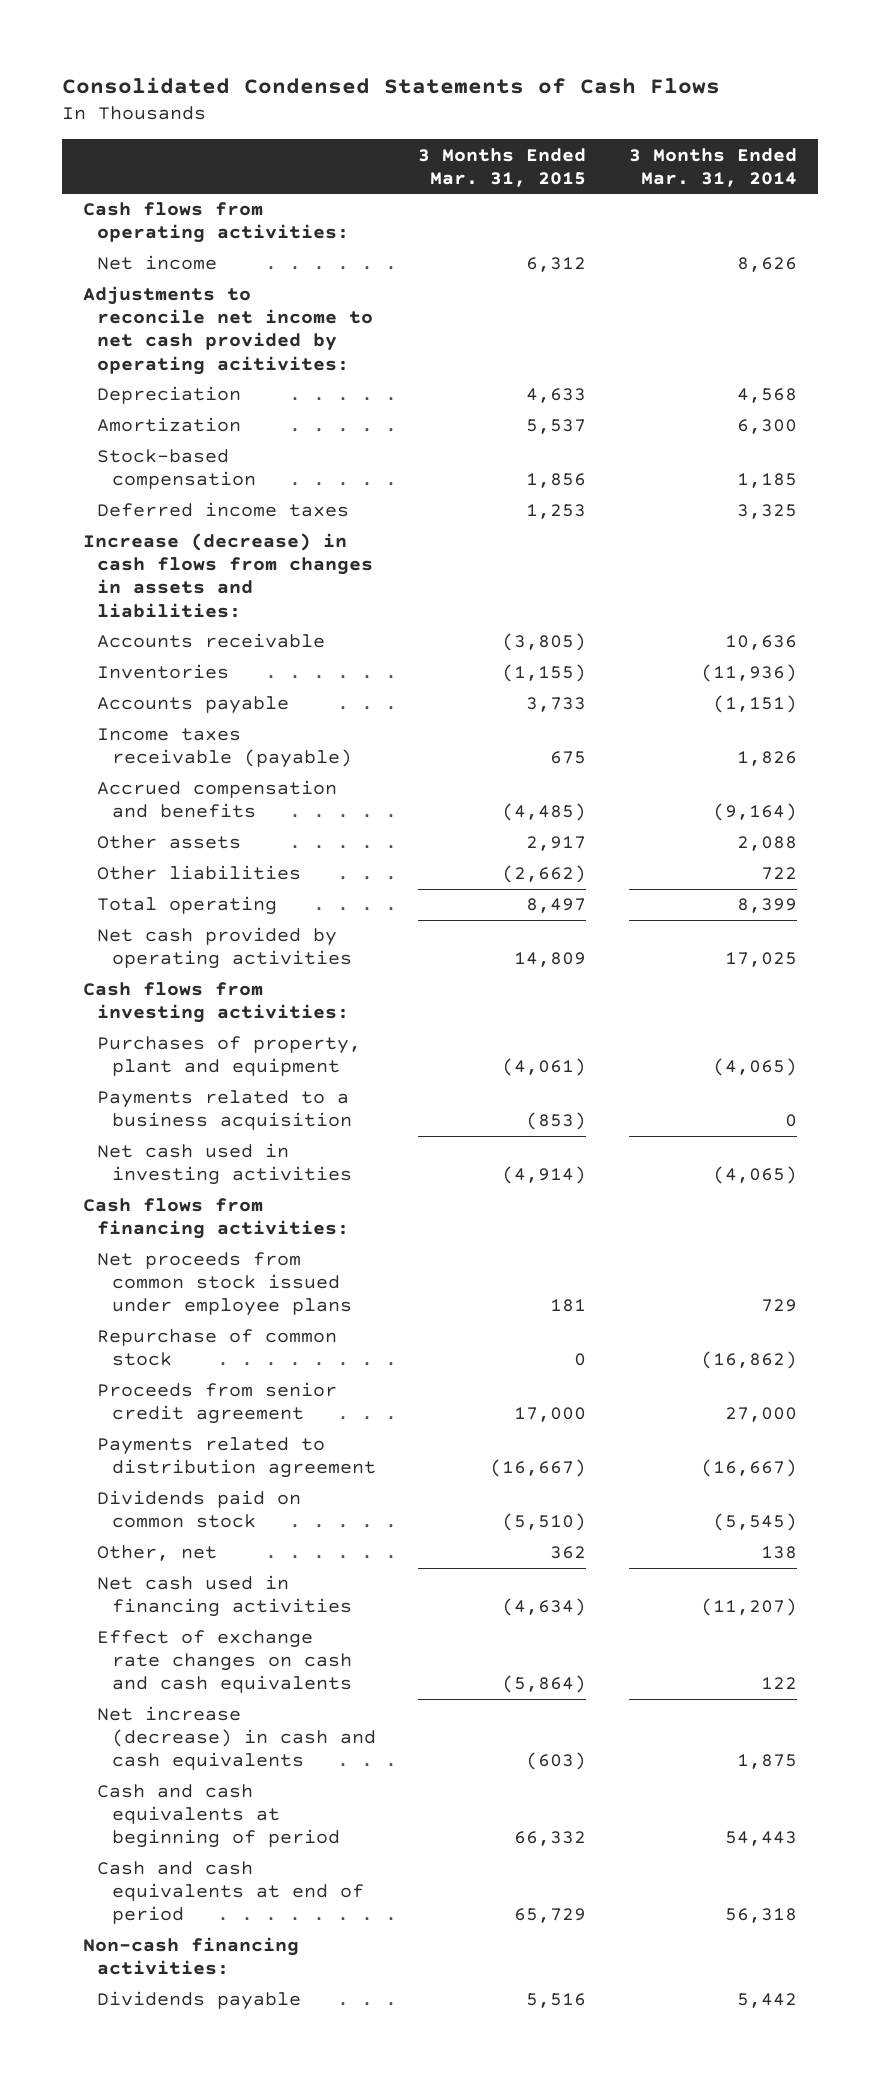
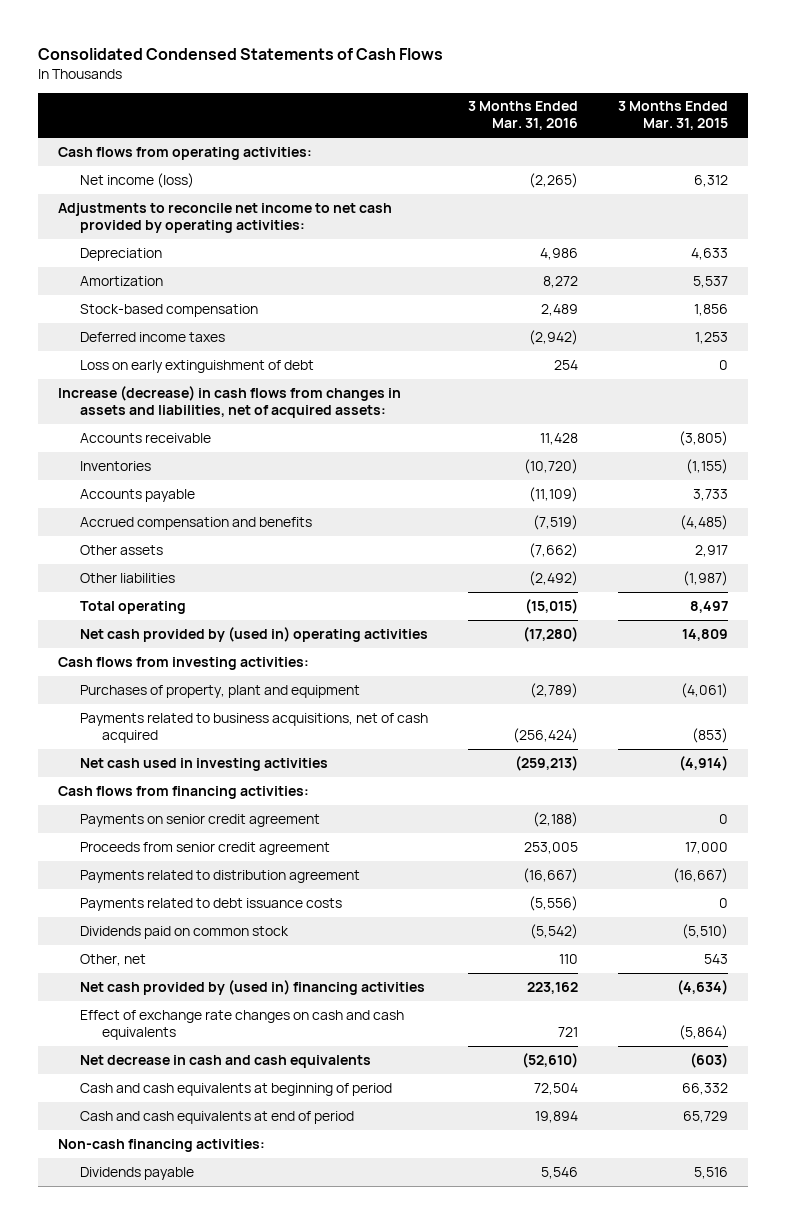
[628,147,797,187] 3 Months Ended Mar. 31, 2014 -> none
none -> [467,101,578,131] 3 Months Ended Mar. 31, 2016
[97,255,218,271] Net income -> [79,172,194,188] Net income (loss)
[83,286,374,375] Adjustments to reconcile net income to net cash provided by operating acitivites: -> [57,202,392,233] Adjustments to reconcile net income to net cash provided by operating activities:
none -> [79,359,314,373] Loss on early extinguishment of debt
[83,533,374,618] Increase (decrease) in cash flows from changes in assets and liabilities: -> [57,385,401,418] Increase (decrease) in cash flows from changes in assets and liabilities, net of acquired assets:
[97,728,352,769] Income taxes receivable (payable) -> none
[502,865,587,884] (2,662) -> [683,570,729,586] (1,987)
[97,927,352,970] Net cash provided by operating activities -> [79,626,428,642] Net cash provided by (used in) operating activities
[97,1090,352,1131] Payments related to a business acquisition -> [79,712,428,743] Payments related to business acquisitions, net of cash acquired
[97,1252,352,1317] Net proceeds from common stock issued under employee plans -> none
[97,1329,338,1367] Repurchase of common stock -> none
none -> [79,813,320,827] Payments on senior credit agreement
none -> [79,897,342,911] Payments related to debt issuance costs
[550,1546,587,1560] 362 -> [704,953,729,964] 543
[97,1575,352,1618] Net cash used in financing activities -> [79,979,425,995] Net cash provided by (used in) financing activities
[97,1706,376,1771] Net increase (decrease) in cash and cash equivalents -> [79,1054,371,1068] Net decrease in cash and cash equivalents

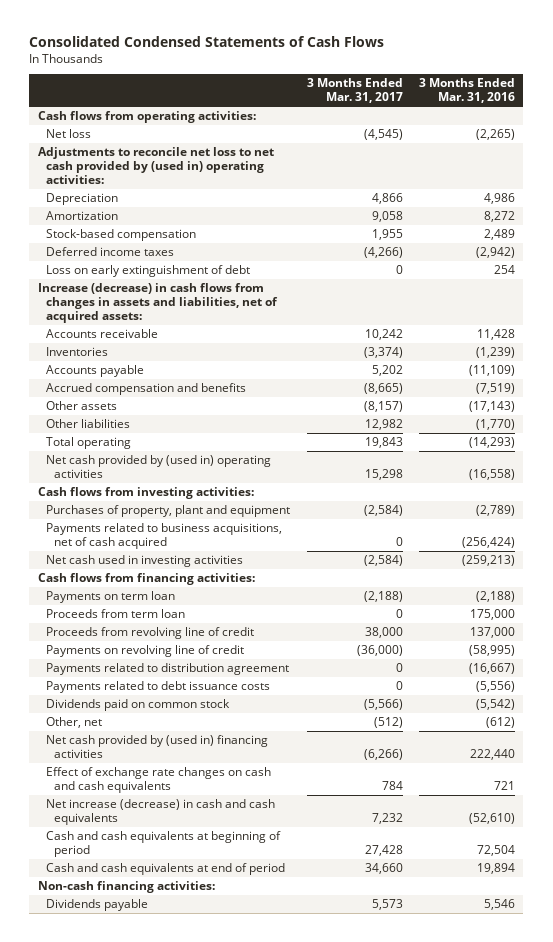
[618,101,729,131] 3 Months Ended Mar. 31, 2015 -> none
none -> [306,78,403,104] 3 Months Ended Mar. 31, 2017
[79,172,194,188] Net income (loss) -> [45,129,91,139] Net loss
[57,202,392,233] Adjustments to reconcile net income to net cash provided by operating activities: -> [37,147,274,185] Adjustments to reconcile net loss to net cash provided by (used in) operating activities:
[523,458,578,474] (10,720) -> [476,347,516,359] (1,239)
[528,542,578,558] (7,662) -> [469,401,516,413] (17,143)
[528,570,578,586] (2,492) -> [476,419,516,431] (1,770)
[524,598,578,614] (15,015) -> [469,437,516,449] (14,293)
[522,626,578,642] (17,280) -> [469,469,516,481] (16,558)
[79,841,330,855] Proceeds from senior credit agreement -> none
[79,813,320,827] Payments on senior credit agreement -> [45,591,175,604] Payments on term loan
none -> [45,609,185,619] Proceeds from term loan
none -> [45,627,254,640] Proceeds from revolving line of credit
none -> [45,645,244,658] Payments on revolving line of credit
[558,953,578,964] 110 -> [486,717,516,729] (612)
[526,981,578,994] 223,162 -> [470,749,516,761] 222,440
[79,1054,371,1068] Net decrease in cash and cash equivalents -> [45,799,275,826] Net increase (decrease) in cash and cash equivalents

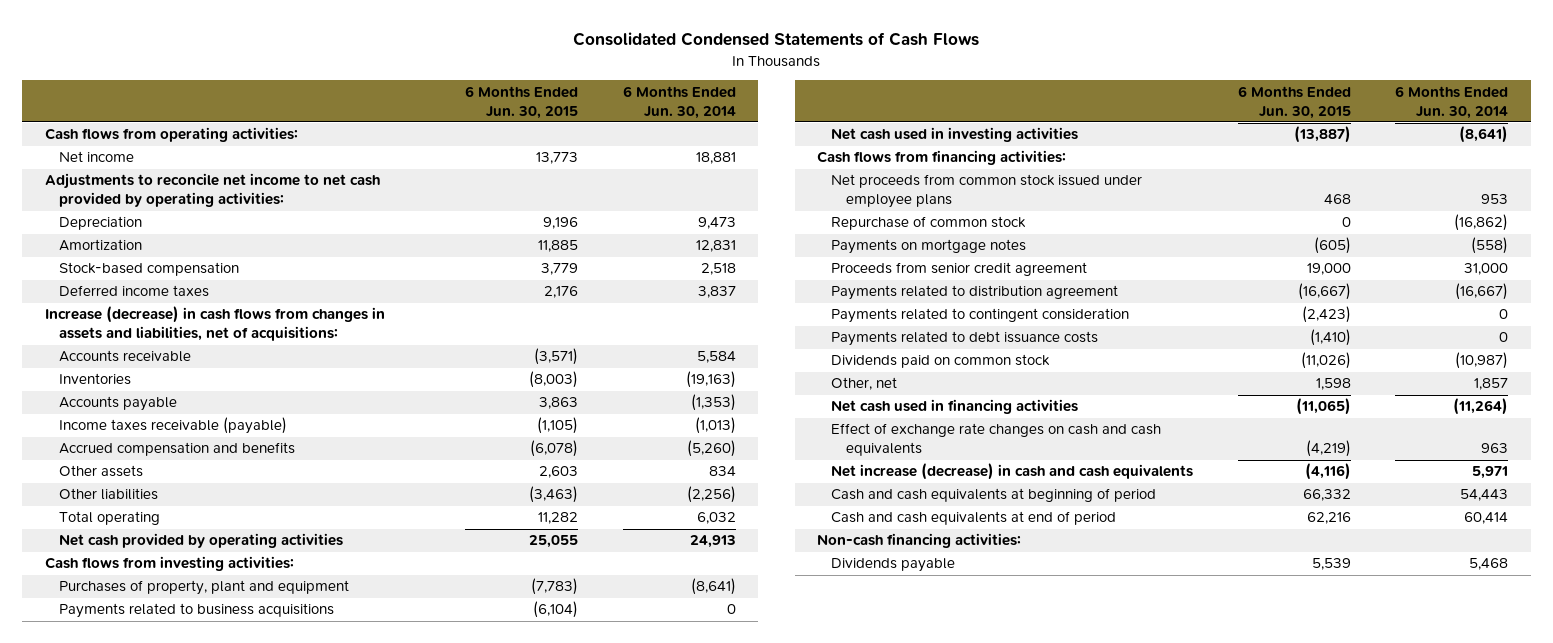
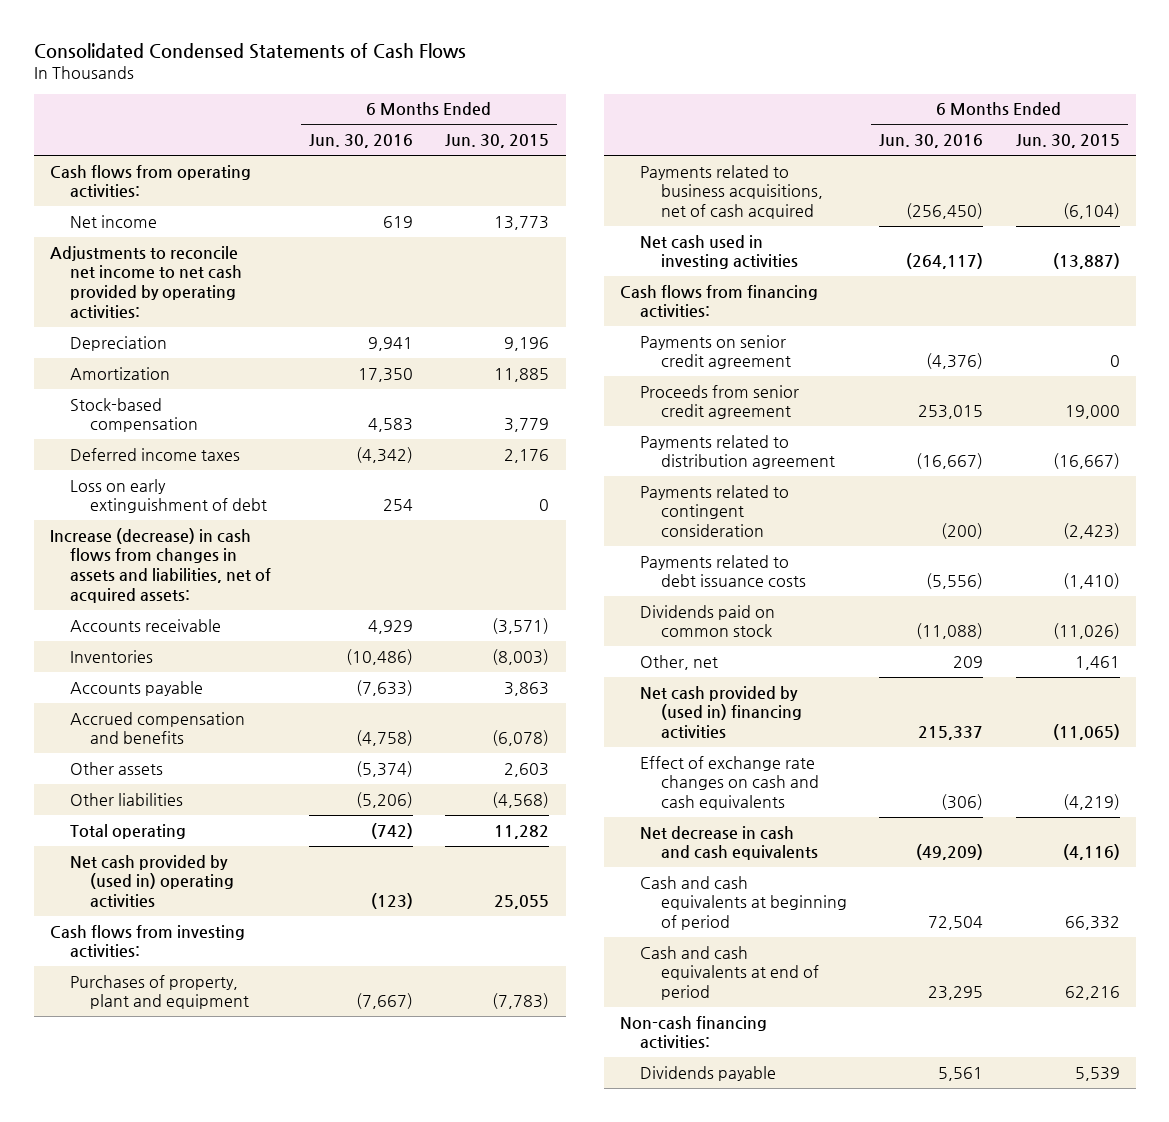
[622,85,736,119] 6 Months Ended Jun. 30, 2014 -> none
none -> [308,134,413,149] Jun. 30, 2016
none -> [70,478,268,514] Loss on early extinguishment of debt
[44,306,385,342] Increase (decrease) in cash flows from changes in assets and liabilities, net of acquisitions: -> [49,527,272,603] Increase (decrease) in cash flows from changes in assets and liabilities, net of acquired assets:
[58,417,287,435] Income taxes receivable (payable) -> none
[529,486,579,504] (3,463) -> [492,791,550,808] (4,568)
[58,533,343,549] Net cash provided by operating activities -> [70,854,235,908] Net cash provided by (used in) operating activities
[58,603,334,619] Payments related to business acquisitions -> [640,164,823,219] Payments related to business acquisitions, net of cash acquired
[831,174,1143,209] Net proceeds from common stock issued under employee plans -> none
[831,216,1027,231] Repurchase of common stock -> none
[831,239,1027,255] Payments on mortgage notes -> [640,334,791,370] Payments on senior credit agreement
[1313,237,1351,255] (605) -> [1109,355,1120,368] 0
[1315,378,1351,391] 1,598 -> [1074,655,1120,670] 1,461
[831,399,1079,415] Net cash used in financing activities -> [640,685,802,739] Net cash provided by (used in) financing activities
[831,463,1194,481] Net increase (decrease) in cash and cash equivalents -> [640,825,818,861] Net decrease in cash and cash equivalents

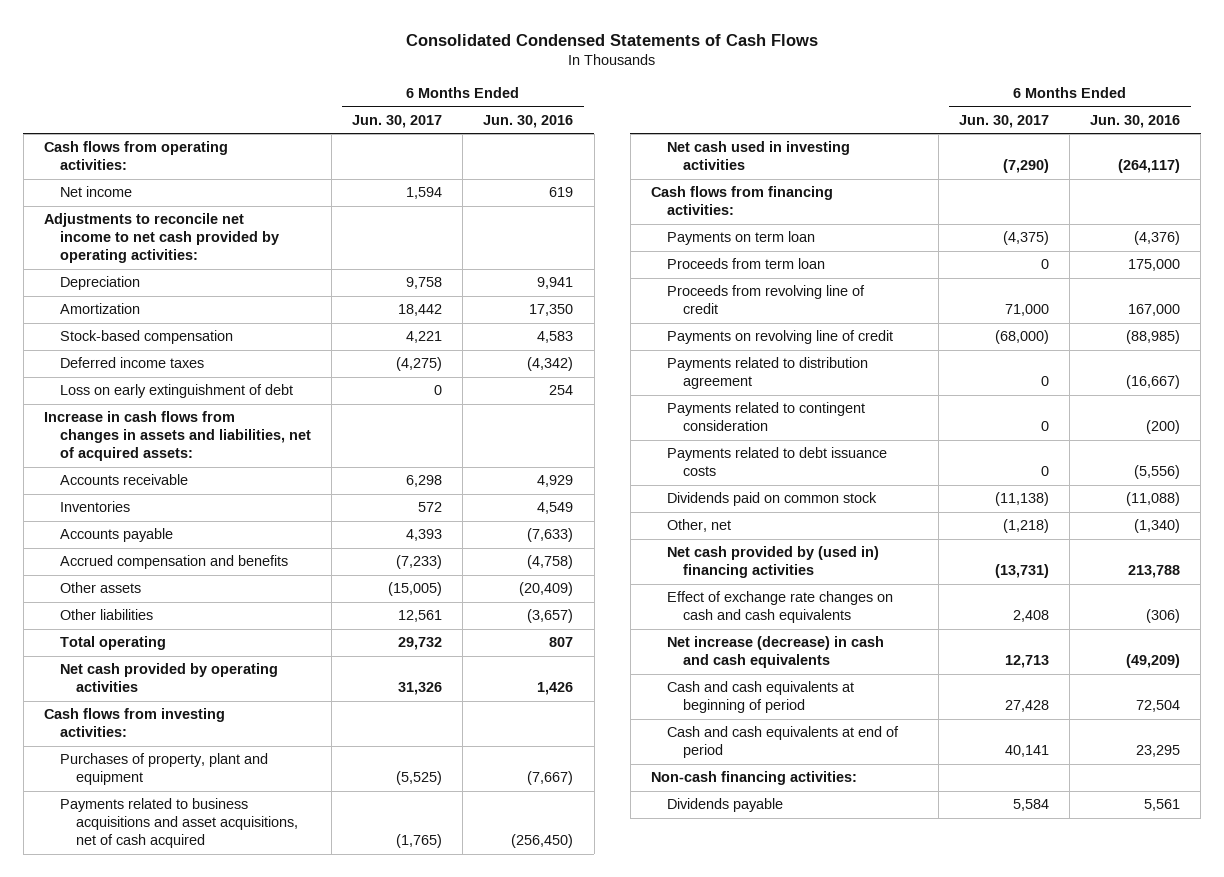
[445,134,550,149] Jun. 30, 2015 -> none
none -> [352,114,443,128] Jun. 30, 2017
[49,527,272,603] Increase (decrease) in cash flows from changes in assets and liabilities, net of acquired assets: -> [43,411,311,462] Increase in cash flows from changes in assets and liabilities, net of acquired assets:
[345,648,413,665] (10,486) -> [537,502,574,515] 4,549
[355,760,413,777] (5,374) -> [519,582,574,597] (20,409)
[355,791,413,808] (5,206) -> [527,609,574,624] (3,657)
[370,822,413,839] (742) -> [549,637,574,648] 807
[70,854,235,908] Net cash provided by (used in) operating activities -> [59,663,278,693] Net cash provided by operating activities
[370,892,413,909] (123) -> [537,682,574,696] 1,426
[640,164,823,219] Payments related to business acquisitions, net of cash acquired -> [59,798,298,849] Payments related to business acquisitions and asset acquisitions, net of cash acquired
[640,384,800,420] Proceeds from senior credit agreement -> none
[640,334,791,370] Payments on senior credit agreement -> [666,231,815,246] Payments on term loan
none -> [666,258,825,270] Proceeds from term loan
none -> [666,285,865,315] Proceeds from revolving line of credit
none -> [666,330,893,345] Payments on revolving line of credit
[953,655,984,668] 209 -> [1134,519,1181,534] (1,340)
[918,725,984,740] 215,337 -> [1128,565,1181,579] 213,788
[640,825,818,861] Net decrease in cash and cash equivalents -> [666,636,884,669] Net increase (decrease) in cash and cash equivalents

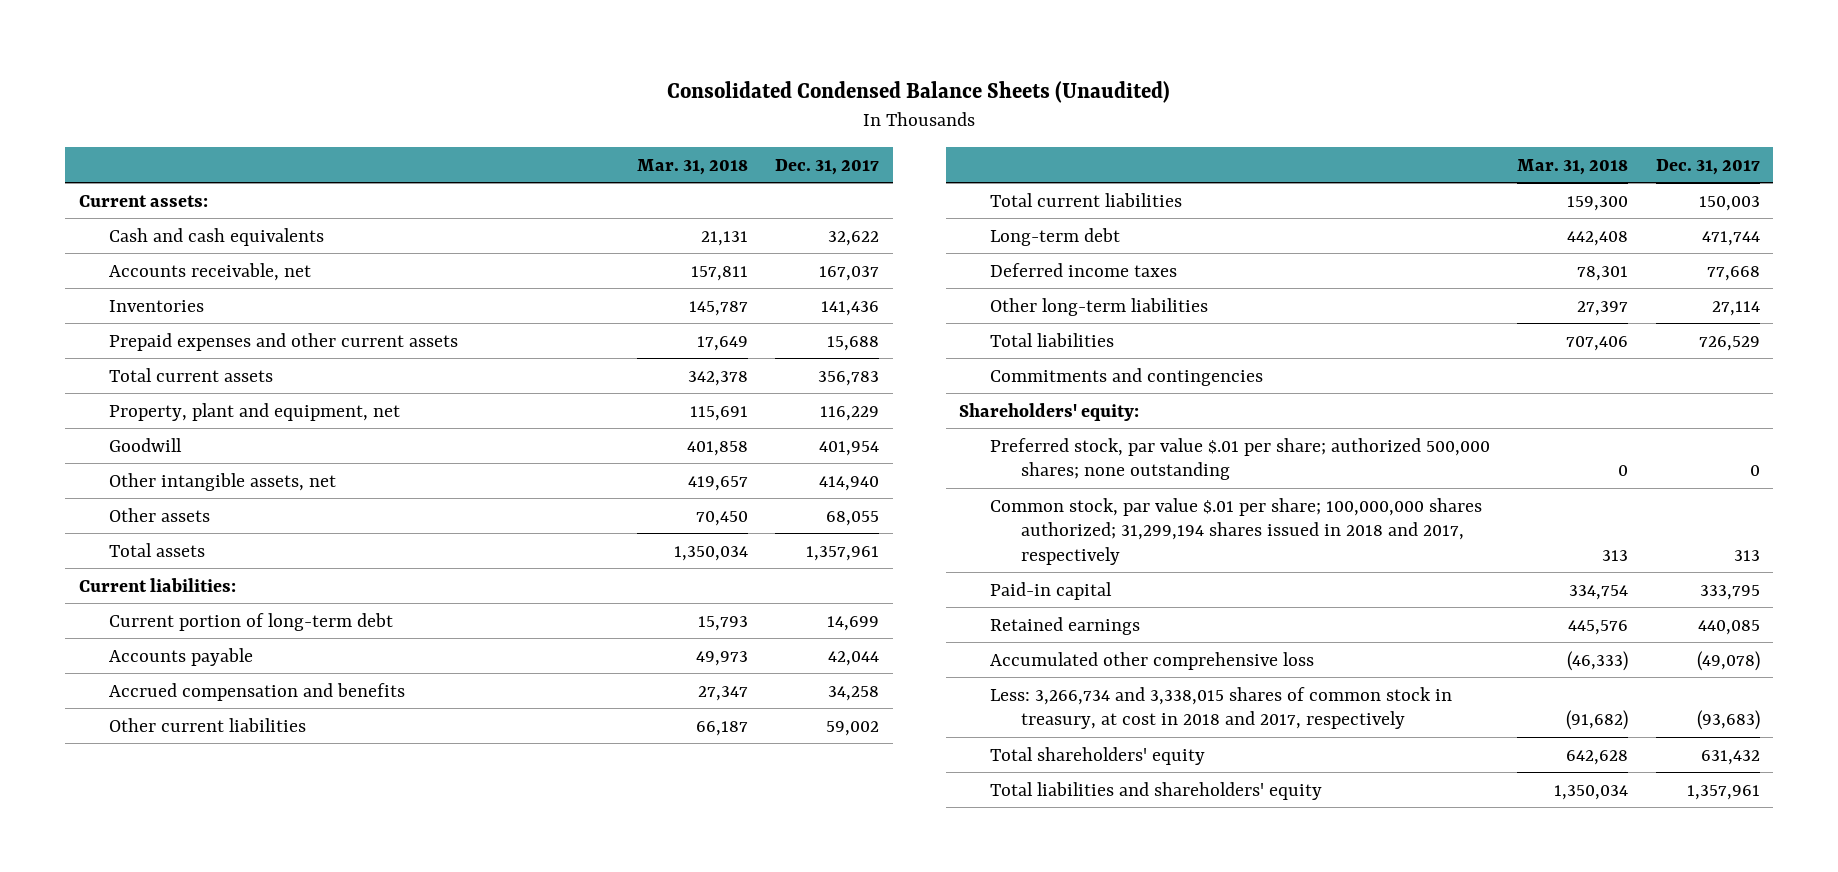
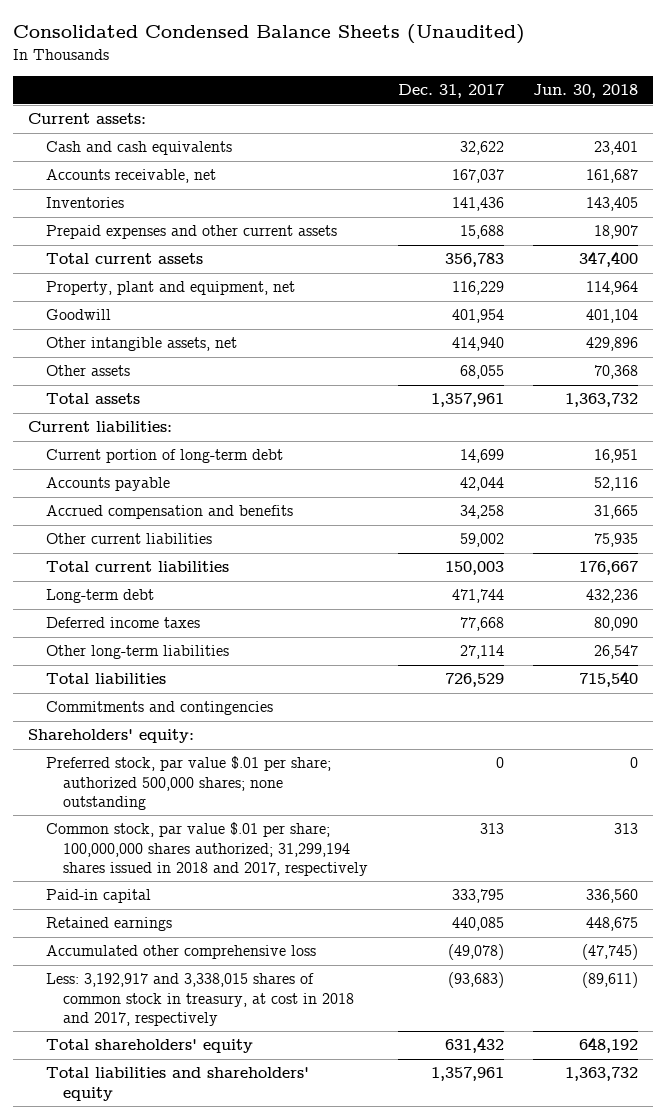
[636,158,748,175] Mar. 31, 2018 -> none
none -> [533,84,639,99] Jun. 30, 2018
[989,686,1452,730] Less: 3,266,734 and 3,338,015 shares of common stock in treasury, at cost in 2018 and 2017, respectively -> [45,973,355,1027] Less: 3,192,917 and 3,338,015 shares of common stock in treasury, at cost in 2018 and 2017, respectively

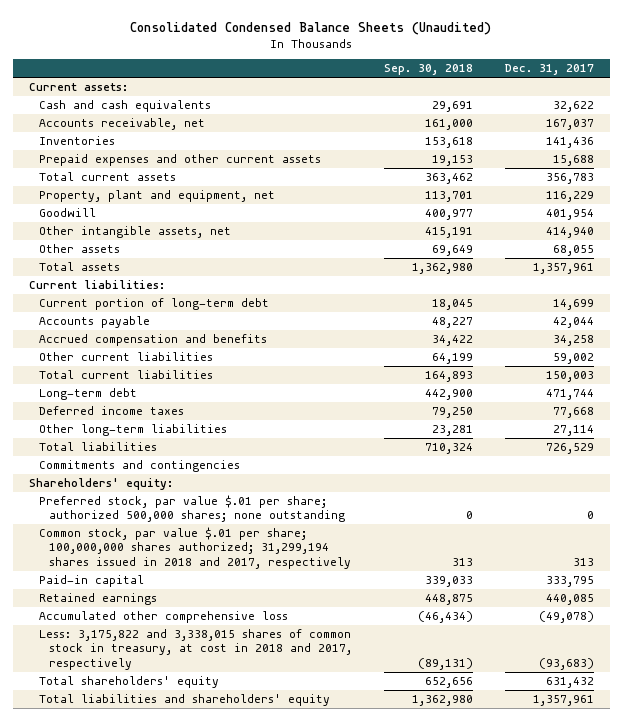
[533,84,639,99] Jun. 30, 2018 -> none
none -> [383,64,473,76] Sep. 30, 2018
[45,973,355,1027] Less: 3,192,917 and 3,338,015 shares of common stock in treasury, at cost in 2018 and 2017, respectively -> [38,628,352,670] Less: 3,175,822 and 3,338,015 shares of common stock in treasury, at cost in 2018 and 2017, respectively

